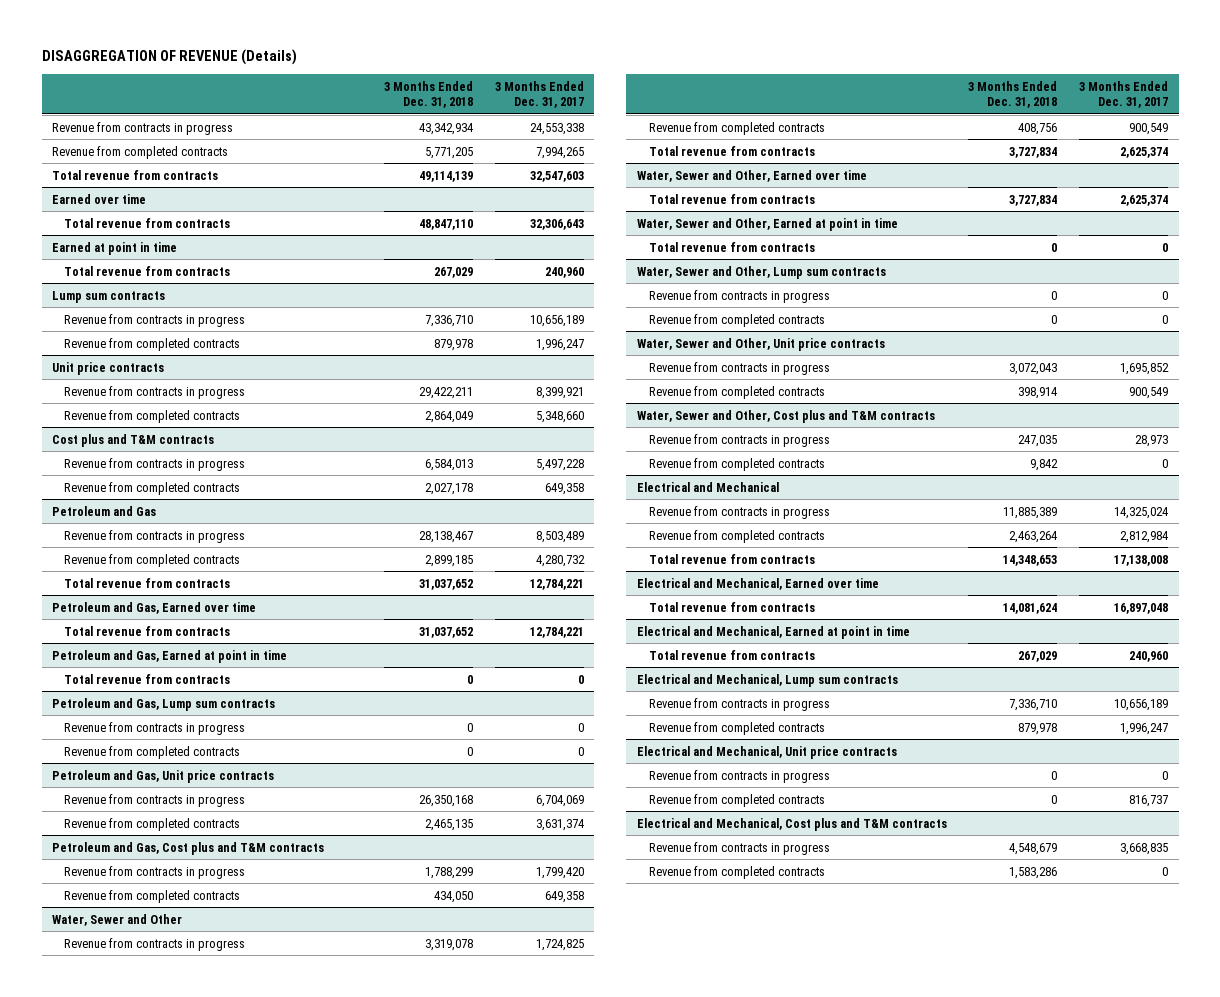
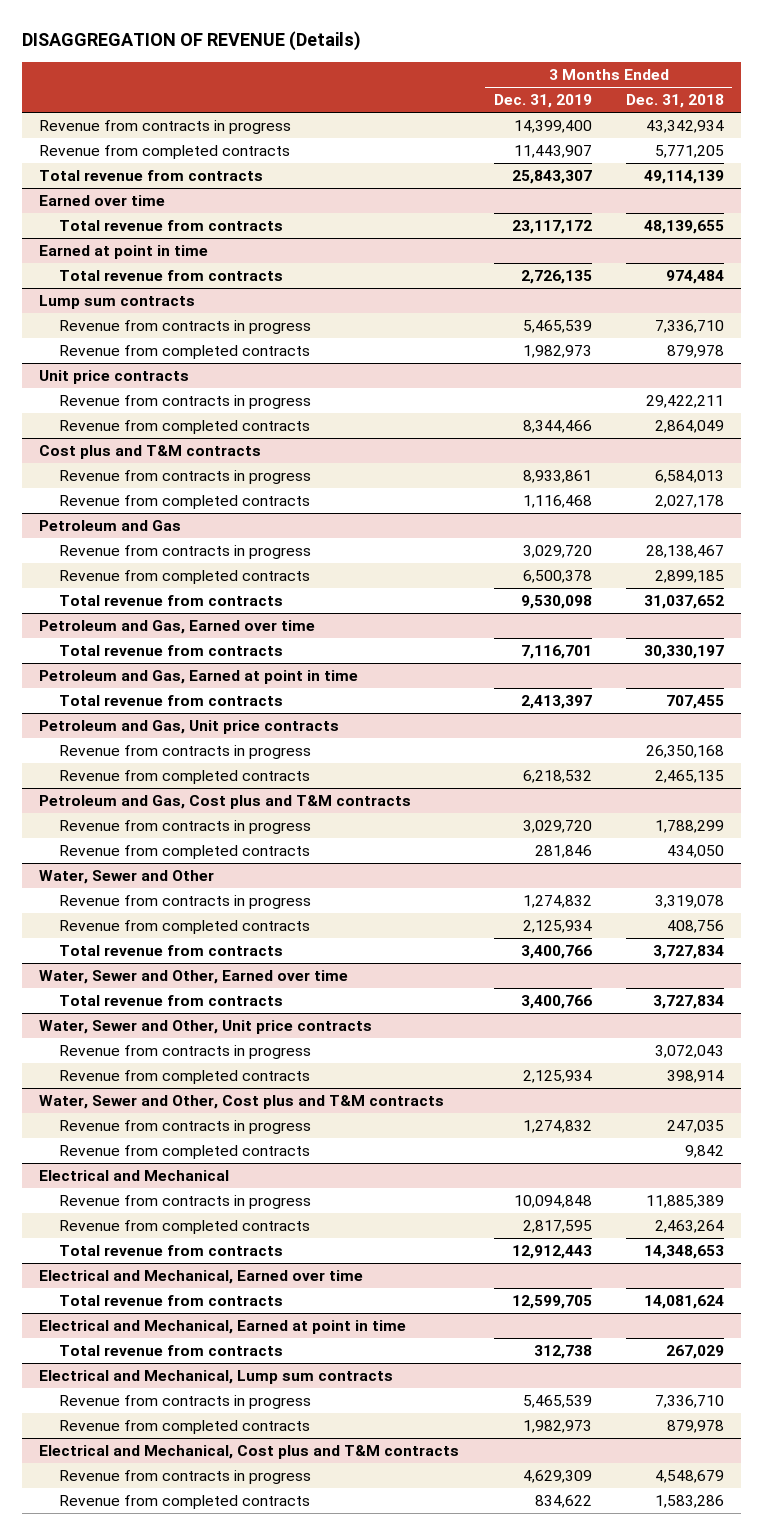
[494,80,584,109] 3 Months Ended Dec. 31, 2017 -> none
none -> [493,94,592,109] Dec. 31, 2019
[418,218,473,230] 48,847,110 -> [643,220,724,235] 48,139,655
[433,266,473,278] 267,029 -> [665,270,724,285] 974,484
[418,626,473,638] 31,037,652 -> [643,645,724,660] 30,330,197
[52,697,276,711] Petroleum and Gas, Lump sum contracts -> none
[64,721,246,735] Revenue from contracts in progress -> none
[64,745,241,759] Revenue from completed contracts -> none
[466,674,473,684] 0 -> [665,695,724,710] 707,455
[636,217,898,231] Water, Sewer and Other, Earned at point in time -> none
[648,241,815,252] Total revenue from contracts -> none
[636,265,886,279] Water, Sewer and Other, Lump sum contracts -> none
[648,289,830,303] Revenue from contracts in progress -> none
[648,313,825,327] Revenue from completed contracts -> none
[636,745,897,759] Electrical and Mechanical, Unit price contracts -> none
[648,769,830,783] Revenue from contracts in progress -> none
[648,793,825,807] Revenue from completed contracts -> none

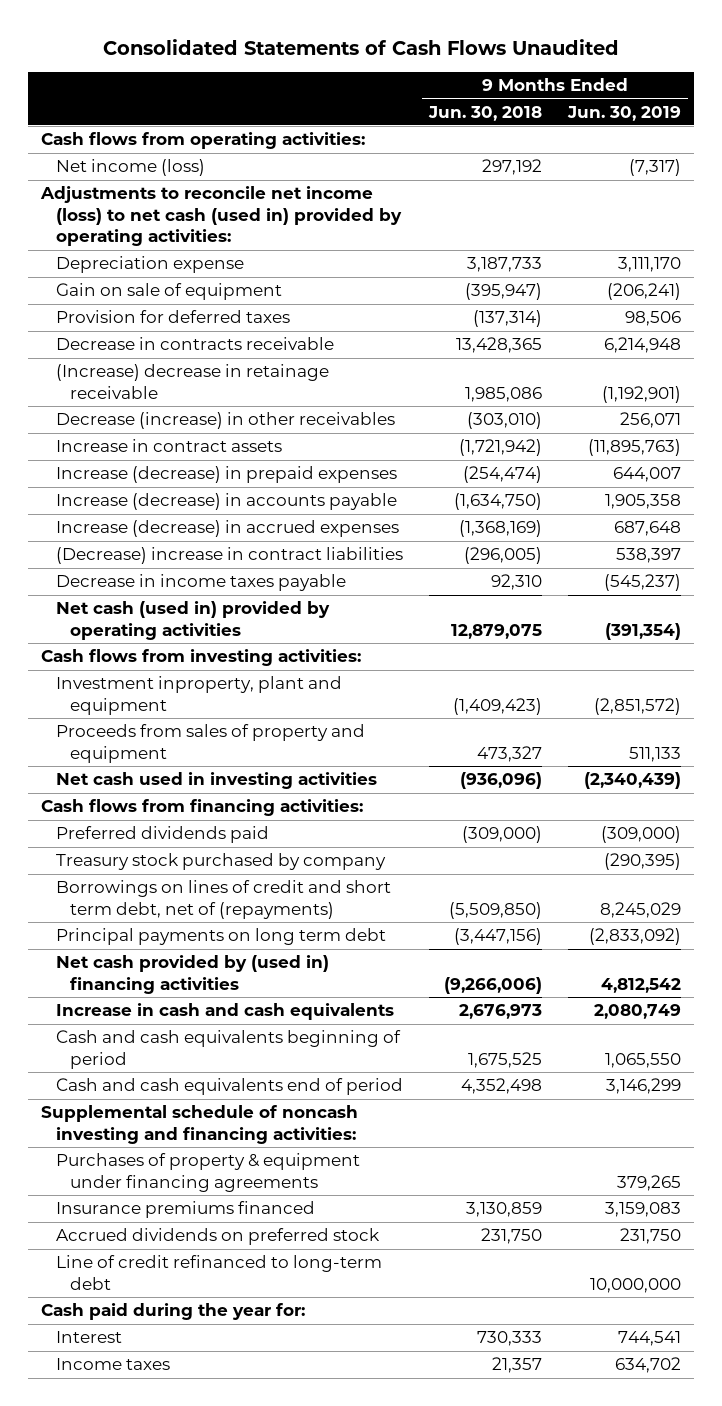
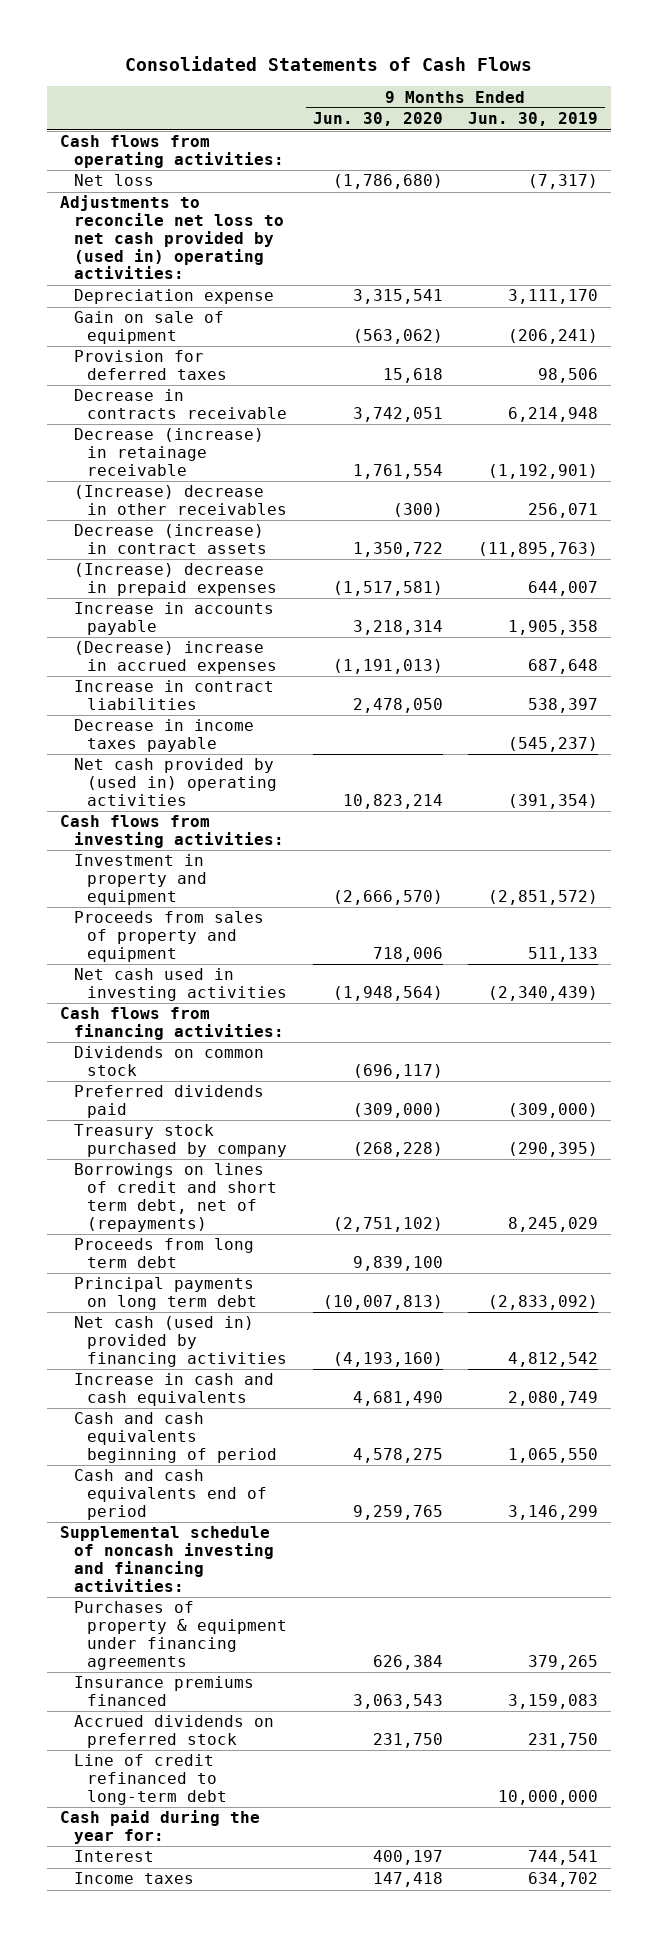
[103,38,620,55] Consolidated Statements of Cash Flows Unaudited -> [124,55,532,71] Consolidated Statements of Cash Flows
[427,105,542,121] Jun. 30, 2018 -> none
none -> [312,112,443,127] Jun. 30, 2020
[55,159,205,177] Net income (loss) -> [73,174,154,187] Net loss
[40,186,402,247] Adjustments to reconcile net income (loss) to net cash (used in) provided by operating activities: -> [59,195,284,280] Adjustments to reconcile net loss to net cash provided by (used in) operating activities:
[55,364,329,399] (Increase) decrease in retainage receivable -> [73,428,264,476] Decrease (increase) in retainage receivable
[55,412,395,430] Decrease (increase) in other receivables -> [73,485,288,516] (Increase) decrease in other receivables
[55,439,282,453] Increase in contract assets -> [73,524,268,555] Decrease (increase) in contract assets
[55,466,397,484] Increase (decrease) in prepaid expenses -> [73,563,278,597] (Increase) decrease in prepaid expenses
[55,493,397,511] Increase (decrease) in accounts payable -> [73,602,274,636] Increase in accounts payable
[55,520,399,538] Increase (decrease) in accrued expenses -> [73,641,278,675] (Decrease) increase in accrued expenses
[55,547,403,565] (Decrease) increase in contract liabilities -> [73,680,274,711] Increase in contract liabilities
[55,601,330,640] Net cash (used in) provided by operating activities -> [73,758,278,806] Net cash provided by (used in) operating activities
[55,676,342,715] Investment inproperty, plant and equipment -> [73,854,208,905] Investment in property and equipment
none -> [73,1046,264,1077] Dividends on common stock
none -> [73,1238,254,1269] Proceeds from long term debt
[55,955,329,994] Net cash provided by (used in) financing activities -> [73,1316,288,1367] Net cash (used in) provided by financing activities

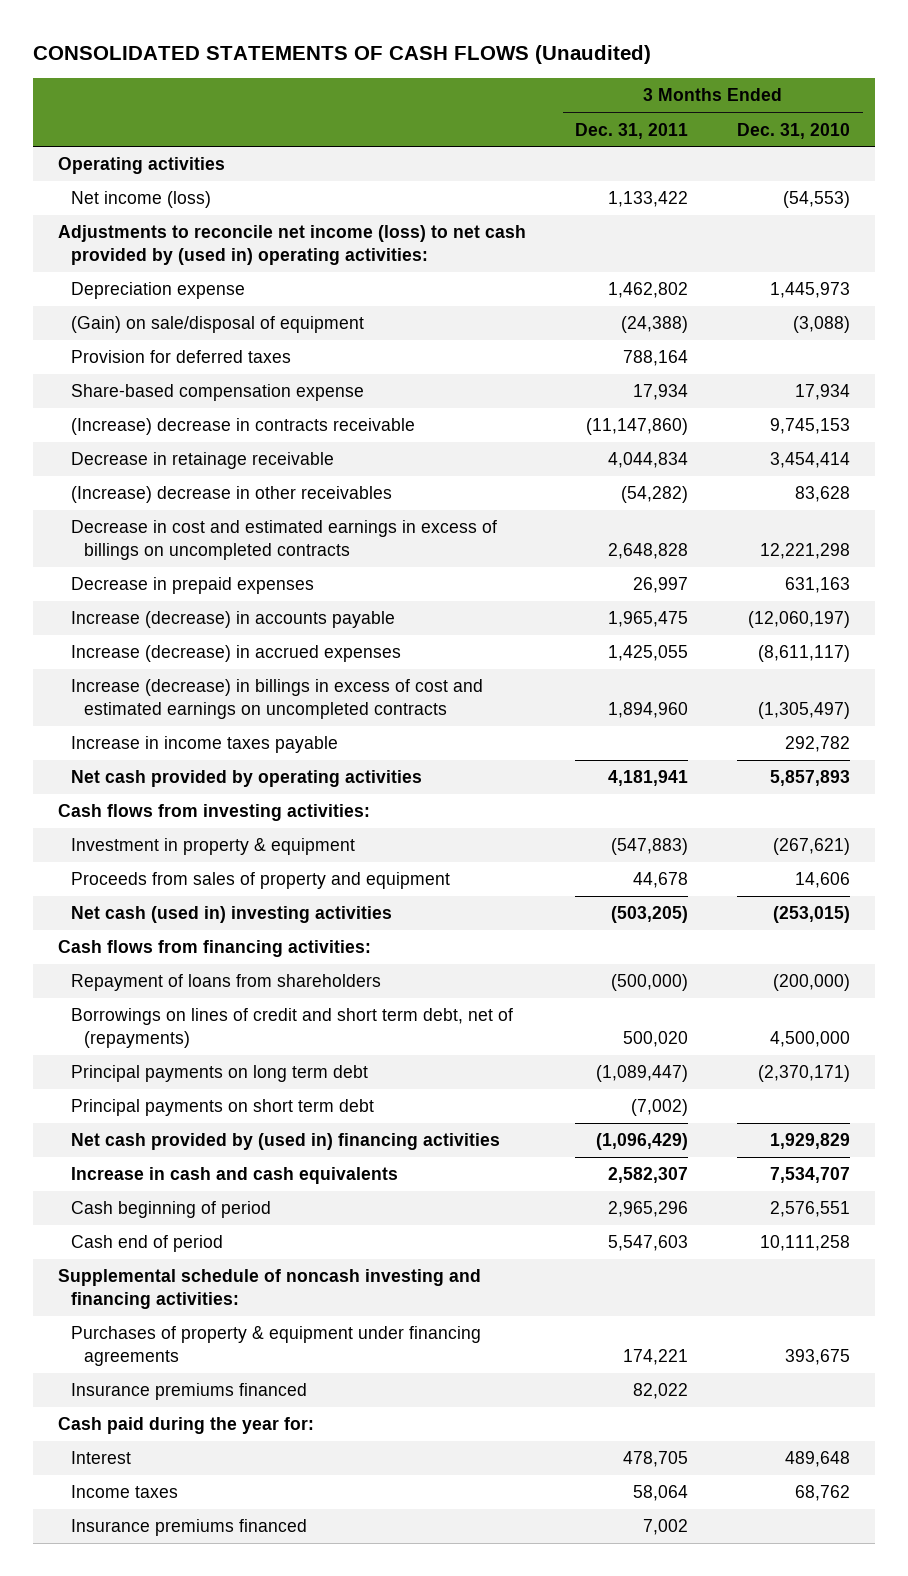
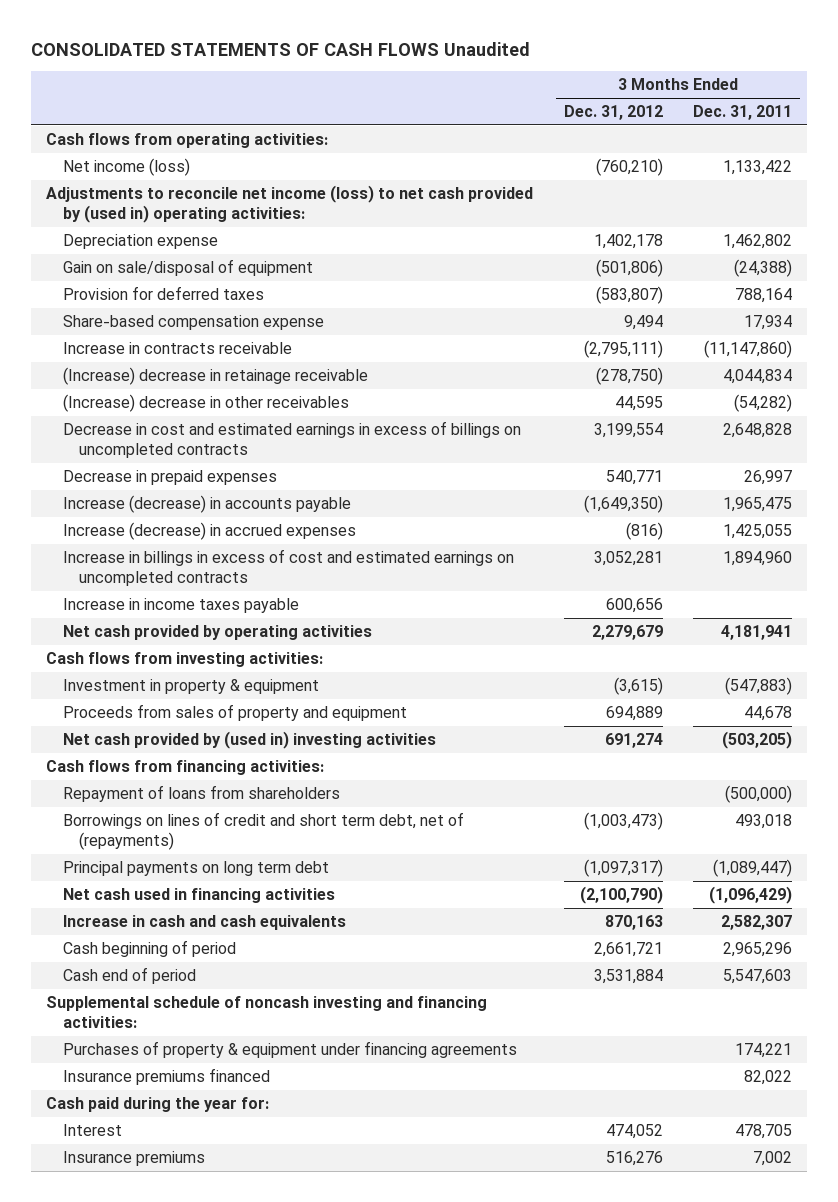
[32,45,651,65] CONSOLIDATED STATEMENTS OF CASH FLOWS (Unaudited) -> [30,41,530,56] CONSOLIDATED STATEMENTS OF CASH FLOWS Unaudited
[737,122,851,139] Dec. 31, 2010 -> none
none -> [563,105,663,121] Dec. 31, 2012
[57,157,225,175] Operating activities -> none
none -> [46,133,329,149] Cash flows from operating activities:
[70,316,364,334] (Gain) on sale/disposal of equipment -> [62,259,313,277] Gain on sale/disposal of equipment
[70,418,415,436] (Increase) decrease in contracts receivable -> [62,342,292,355] Increase in contracts receivable
[70,452,334,470] Decrease in retainage receivable -> [62,367,368,386] (Increase) decrease in retainage receivable
[70,679,483,720] Increase (decrease) in billings in excess of cost and estimated earnings on uncompleted contracts -> [62,549,514,587] Increase in billings in excess of cost and estimated earnings on uncompleted contracts
[70,906,392,924] Net cash (used in) investing activities -> [62,731,436,750] Net cash provided by (used in) investing activities
[623,1031,689,1048] 500,020 -> [735,814,793,830] 493,018
[70,1099,374,1117] Principal payments on short term debt -> none
[70,1133,500,1151] Net cash provided by (used in) financing activities -> [62,888,335,904] Net cash used in financing activities
[70,1485,178,1499] Income taxes -> none
[70,1519,307,1537] Insurance premiums financed -> [62,1151,205,1167] Insurance premiums

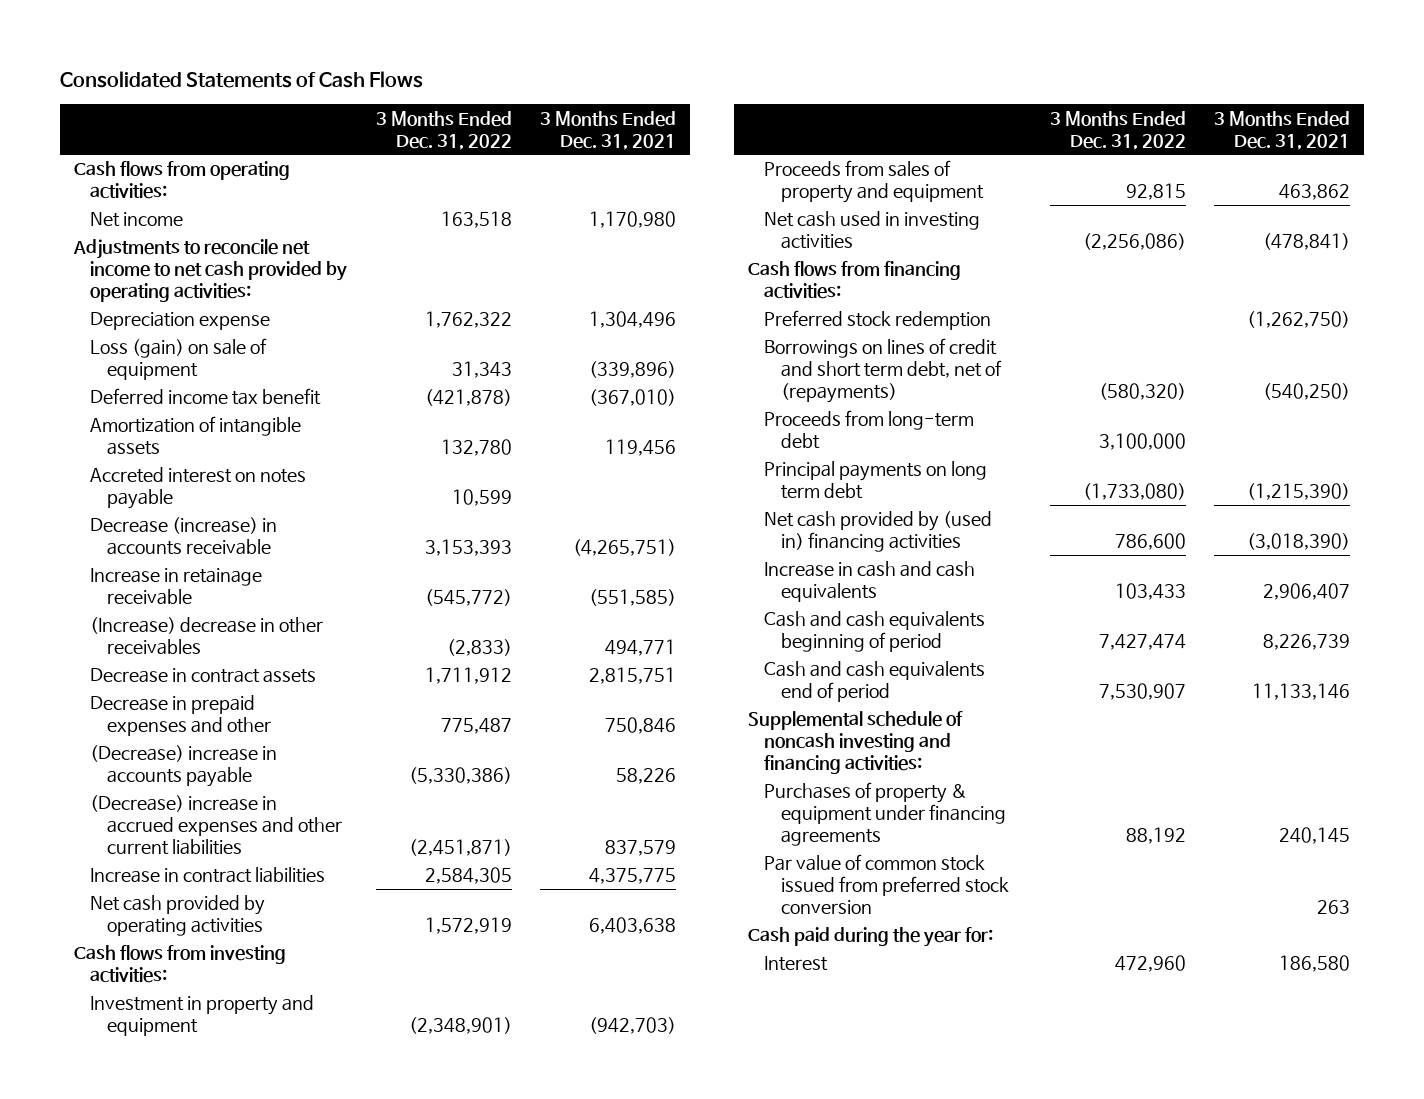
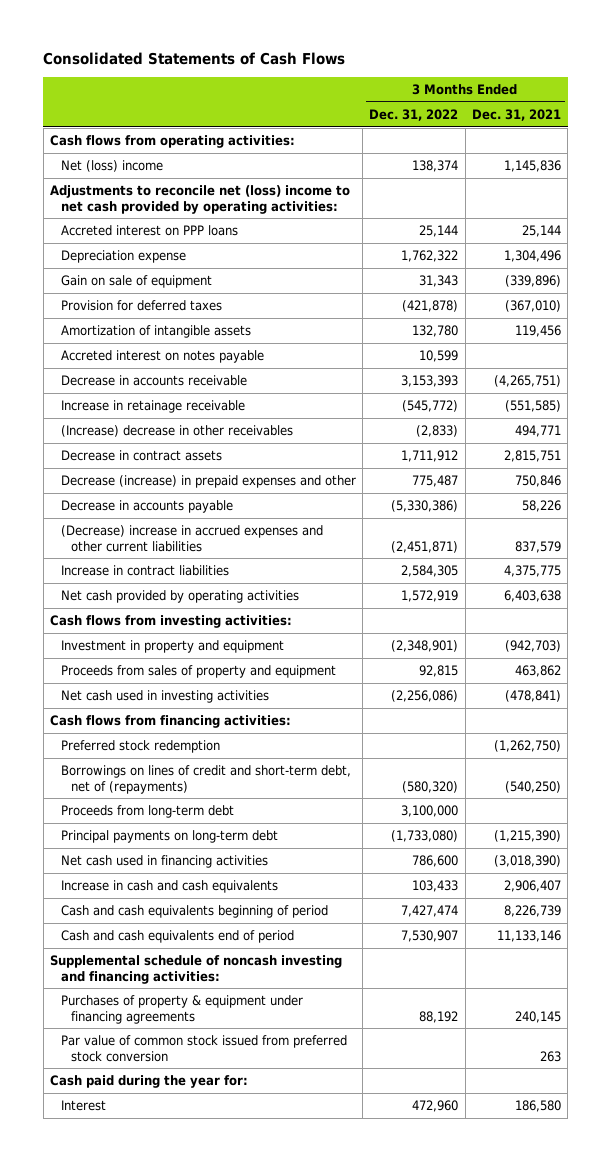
[90,212,184,228] Net income -> [60,160,163,173] Net (loss) income
[440,211,512,229] 163,518 -> [412,160,459,173] 138,374
[589,211,677,229] 1,170,980 -> [504,160,562,173] 1,145,836
[73,239,348,303] Adjustments to reconcile net income to net cash provided by operating activities: -> [50,185,351,214] Adjustments to reconcile net (loss) income to net cash provided by operating activities:
none -> [60,225,238,237] Accreted interest on PPP loans
[90,338,268,381] Loss (gain) on sale of equipment -> [60,275,212,289] Gain on sale of equipment
[90,388,322,406] Deferred income tax benefit -> [60,300,222,312] Provision for deferred taxes
[90,517,278,556] Decrease (increase) in accounts receivable -> [60,375,247,387] Decrease in accounts receivable
[90,695,271,737] Decrease in prepaid expenses and other -> [60,475,356,489] Decrease (increase) in prepaid expenses and other
[90,745,278,788] (Decrease) increase in accounts payable -> [60,500,233,514] Decrease in accounts payable
[764,338,1002,404] Borrowings on lines of credit and short term debt, net of (repayments) -> [60,765,351,794] Borrowings on lines of credit and short-term debt, net of (repayments)
[764,461,988,500] Principal payments on long term debt -> [60,830,278,844] Principal payments on long-term debt
[764,511,993,553] Net cash provided by (used in) financing activities -> [60,855,268,869] Net cash used in financing activities

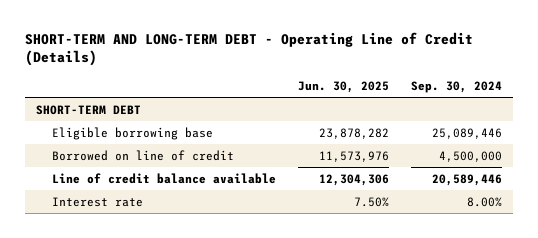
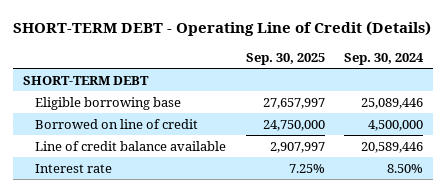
[24,31,473,67] SHORT-TERM AND LONG-TERM DEBT - Operating Line of Credit (Details) -> [13,21,432,37] SHORT-TERM DEBT - Operating Line of Credit (Details)
[297,81,389,94] Jun. 30, 2025 -> none
none -> [245,52,325,65] Sep. 30, 2025
[466,196,502,207] 8.00% -> [387,163,424,173] 8.50%

